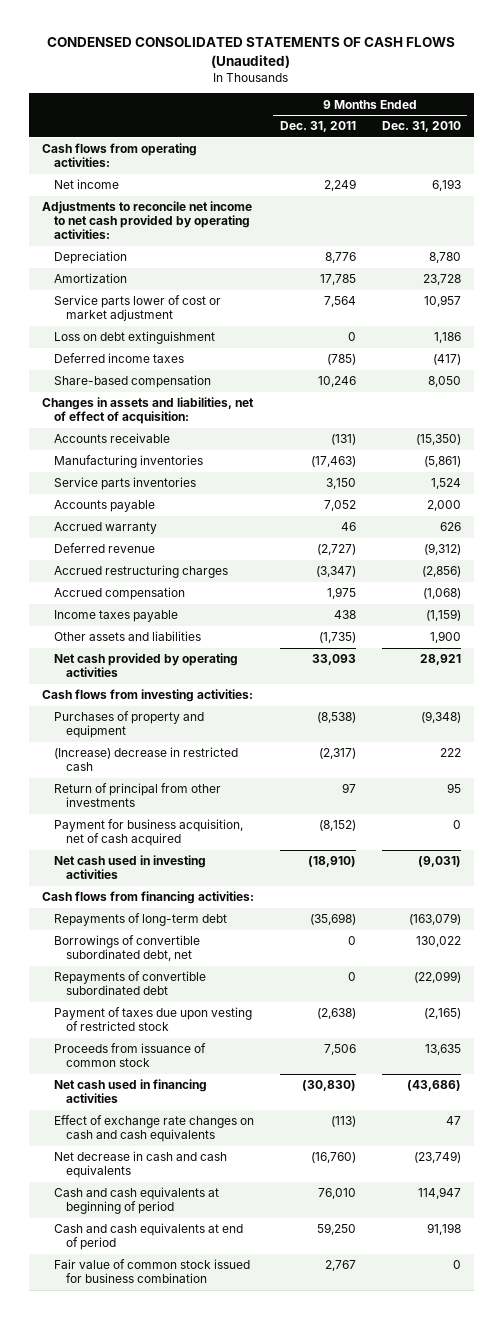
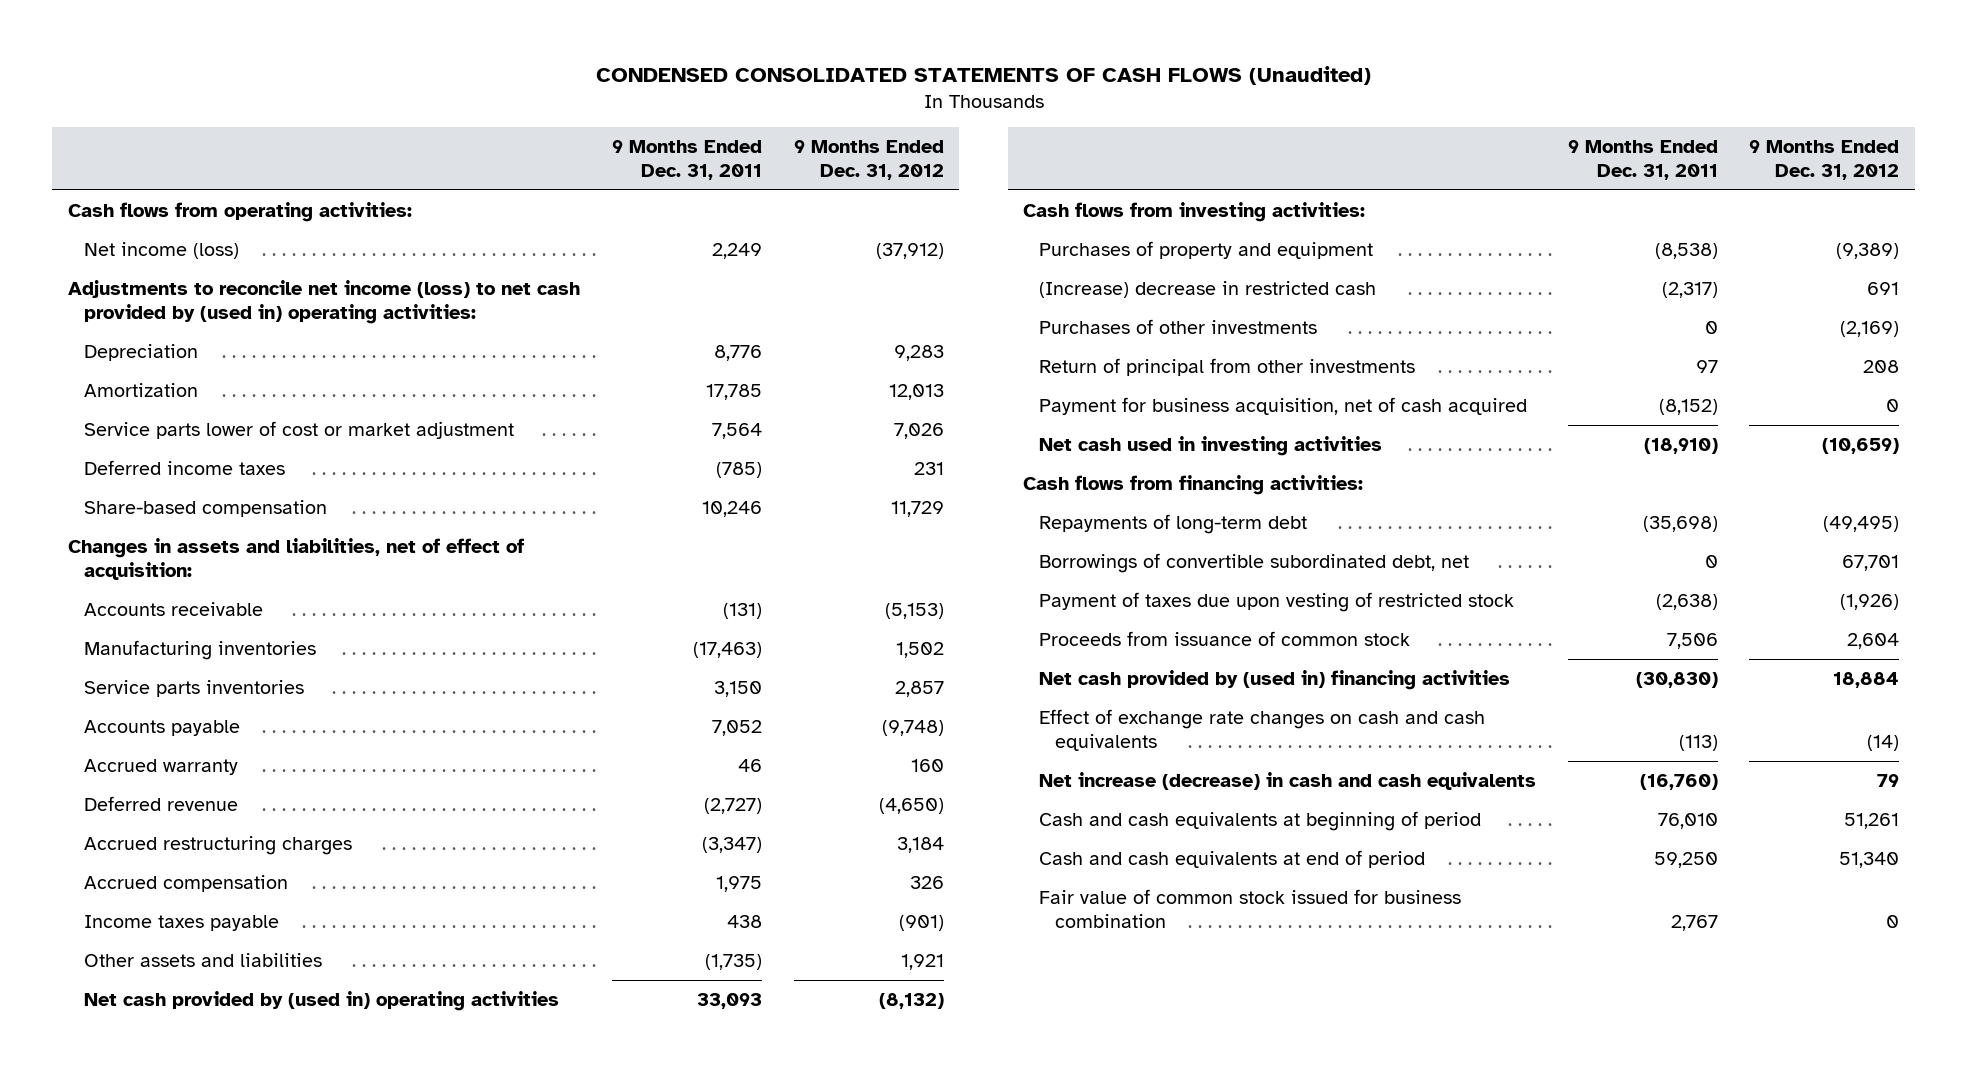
[381,121,461,133] Dec. 31, 2010 -> none
none -> [793,140,944,180] 9 Months Ended Dec. 31, 2012
[53,179,119,190] Net income -> [83,242,239,260] Net income (loss)
[41,201,252,240] Adjustments to reconcile net income to net cash provided by operating activities: -> [67,280,580,324] Adjustments to reconcile net income (loss) to net cash provided by (used in) operating activities:
[53,331,215,345] Loss on debt extinguishment -> none
[53,653,238,678] Net cash provided by operating activities -> [83,991,559,1012] Net cash provided by (used in) operating activities
none -> [1039,319,1318,335] Purchases of other investments
[53,971,206,996] Repayments of convertible subordinated debt -> none
[53,1079,207,1104] Net cash used in financing activities -> [1039,670,1511,691] Net cash provided by (used in) financing activities
[53,1151,227,1179] Net decrease in cash and cash equivalents -> [1039,772,1537,791] Net increase (decrease) in cash and cash equivalents

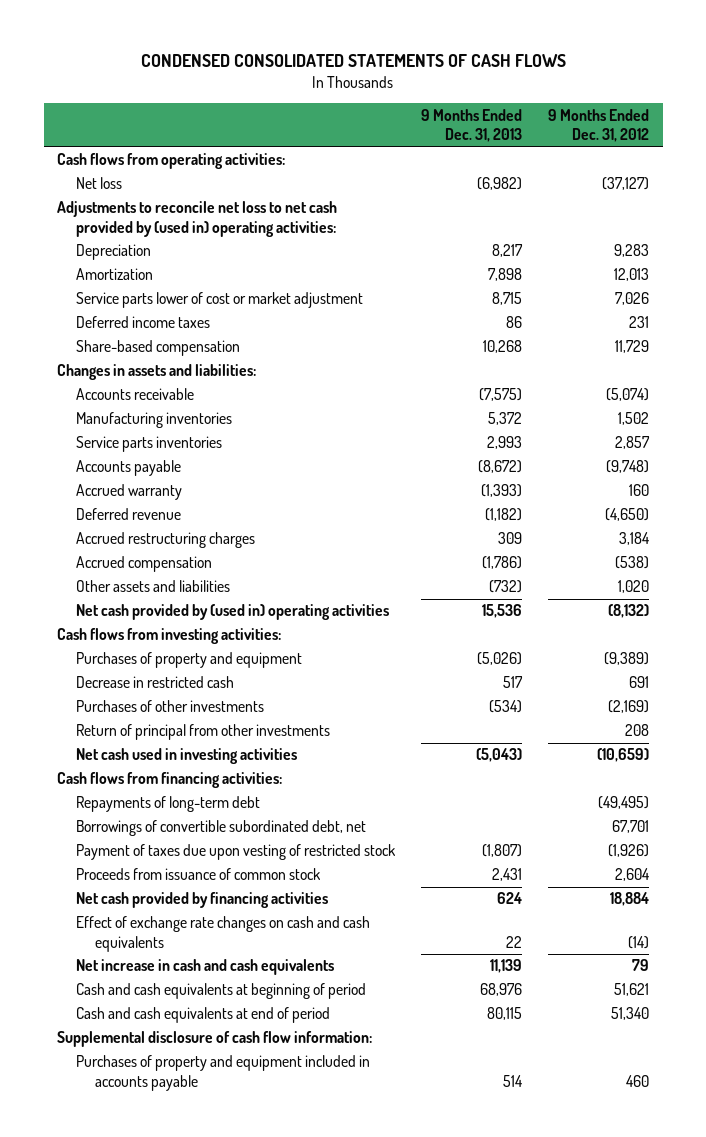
[595,65,1371,85] CONDENSED CONSOLIDATED STATEMENTS OF CASH FLOWS (Unaudited) -> [141,54,567,68] CONDENSED CONSOLIDATED STATEMENTS OF CASH FLOWS
[612,140,763,180] 9 Months Ended Dec. 31, 2011 -> none
none -> [421,108,523,143] 9 Months Ended Dec. 31, 2013
[83,242,239,260] Net income (loss) -> [75,177,122,190] Net loss
[875,243,944,260] (37,912) -> [602,177,650,191] (37,127)
[67,280,580,324] Adjustments to reconcile net income (loss) to net cash provided by (used in) operating activities: -> [56,201,337,238] Adjustments to reconcile net loss to net cash provided by (used in) operating activities:
[67,538,524,580] Changes in assets and liabilities, net of effect of acquisition: -> [56,364,256,381] Changes in assets and liabilities:
[884,603,944,620] (5,153) -> [606,388,650,402] (5,074)
[83,915,279,932] Income taxes payable -> none
[909,876,944,890] 326 -> [615,556,650,570] (538)
[900,954,944,971] 1,921 -> [618,580,650,594] 1,020
[1039,281,1377,299] (Increase) decrease in restricted cash -> [75,676,234,689] Decrease in restricted cash
[1039,397,1528,416] Payment for business acquisition, net of cash acquired -> none
[1039,670,1511,691] Net cash provided by (used in) financing activities -> [75,892,328,909] Net cash provided by financing activities
[1039,772,1537,791] Net increase (decrease) in cash and cash equivalents -> [75,959,334,976] Net increase in cash and cash equivalents
[1844,813,1900,830] 51,261 -> [614,983,650,997] 51,621
[1039,889,1462,928] Fair value of common stock issued for business combination -> none
none -> [56,1031,372,1048] Supplemental disclosure of cash flow information:
none -> [75,1055,370,1092] Purchases of property and equipment included in accounts payable

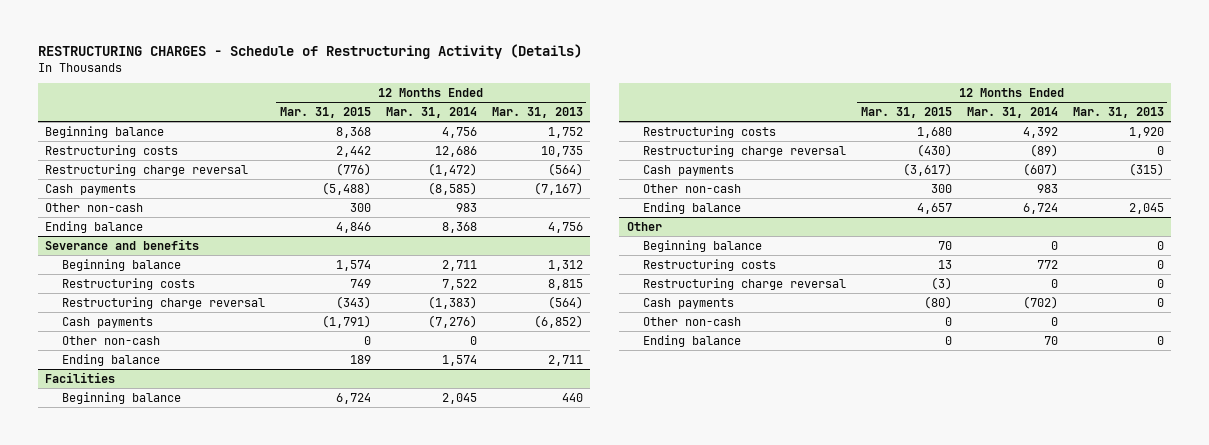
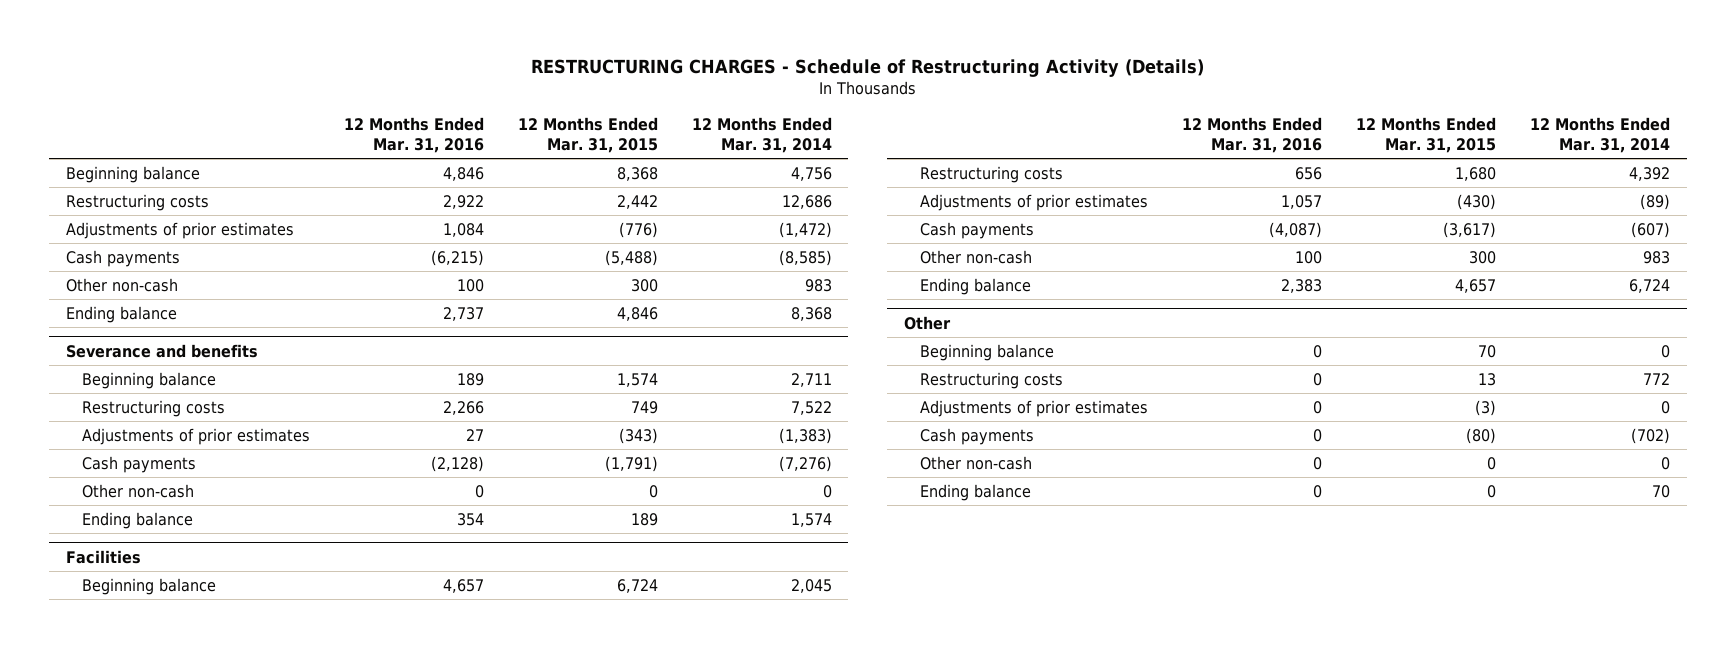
[491,106,583,118] Mar. 31, 2013 -> none
none -> [343,116,484,153] 12 Months Ended Mar. 31, 2016
[45,163,249,176] Restructuring charge reversal -> [66,221,295,239] Adjustments of prior estimates
[61,296,265,309] Restructuring charge reversal -> [81,427,310,445] Adjustments of prior estimates
[642,144,846,157] Restructuring charge reversal -> [920,193,1149,211] Adjustments of prior estimates
[642,277,846,290] Restructuring charge reversal -> none
none -> [920,399,1149,417] Adjustments of prior estimates

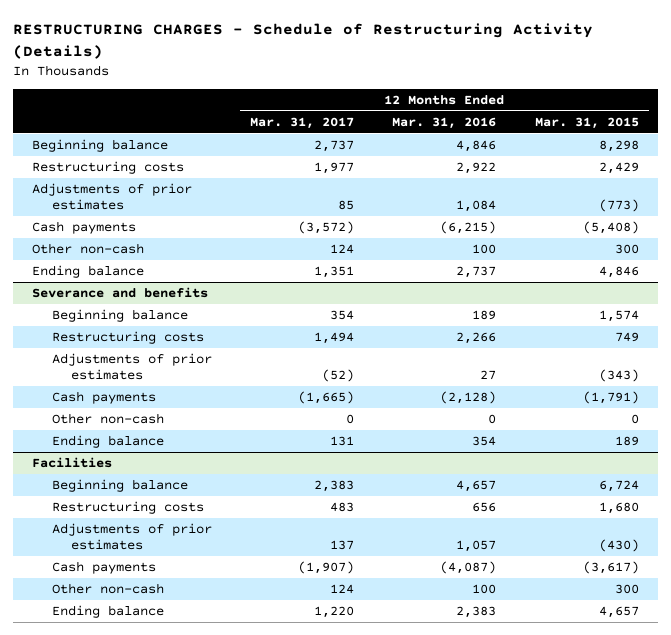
[691,116,832,153] 12 Months Ended Mar. 31, 2014 -> none
none -> [250,116,355,129] Mar. 31, 2017
[616,166,658,181] 8,368 -> [598,140,639,153] 8,298
[616,194,658,209] 2,442 -> [598,162,639,175] 2,429
[618,221,658,238] (776) -> [598,199,639,213] (773)
[604,249,658,266] (5,488) -> [582,221,639,235] (5,408)
[904,315,952,330] Other -> none
[920,343,1055,361] Beginning balance -> none
[920,371,1064,389] Restructuring costs -> none
[920,399,1149,417] Adjustments of prior estimates -> none
[920,427,1035,445] Cash payments -> none
[920,455,1033,470] Other non-cash -> none
[920,483,1032,501] Ending balance -> none

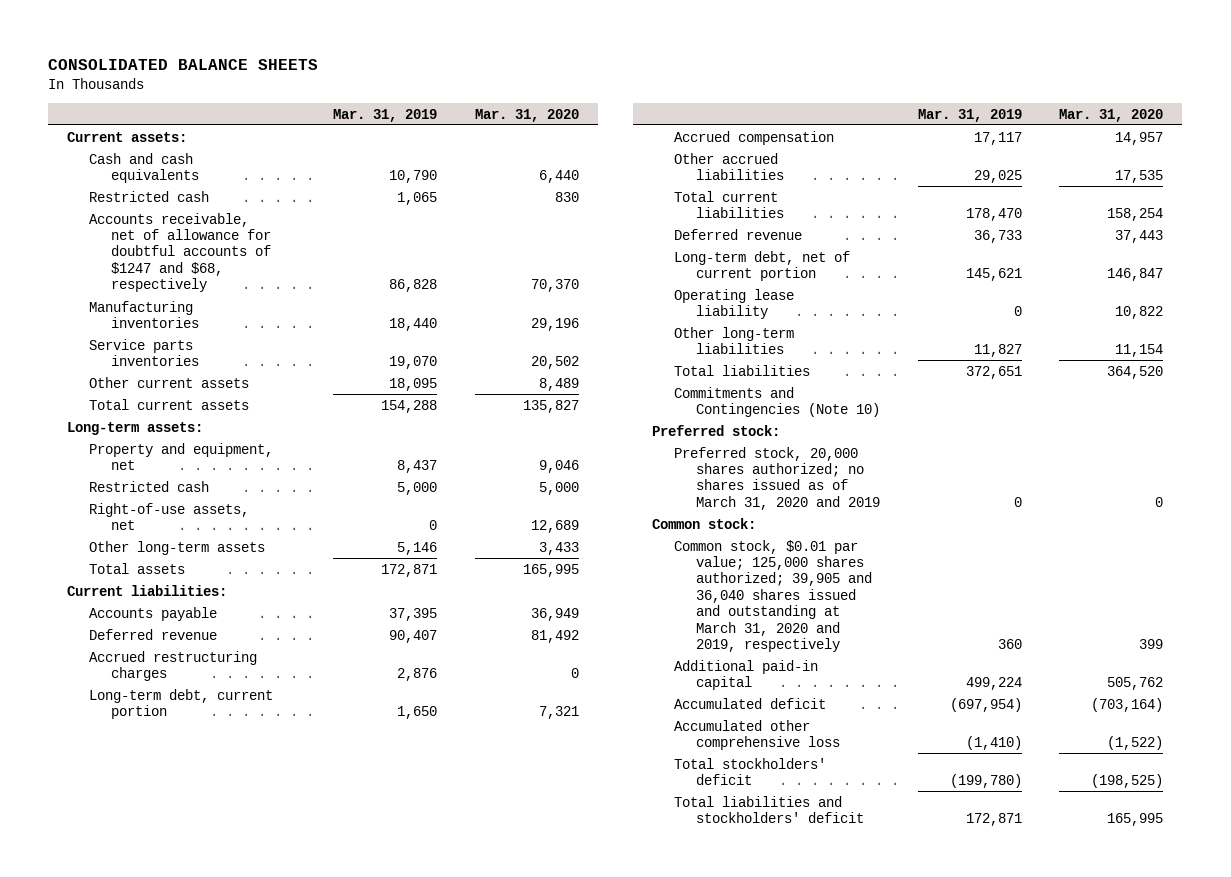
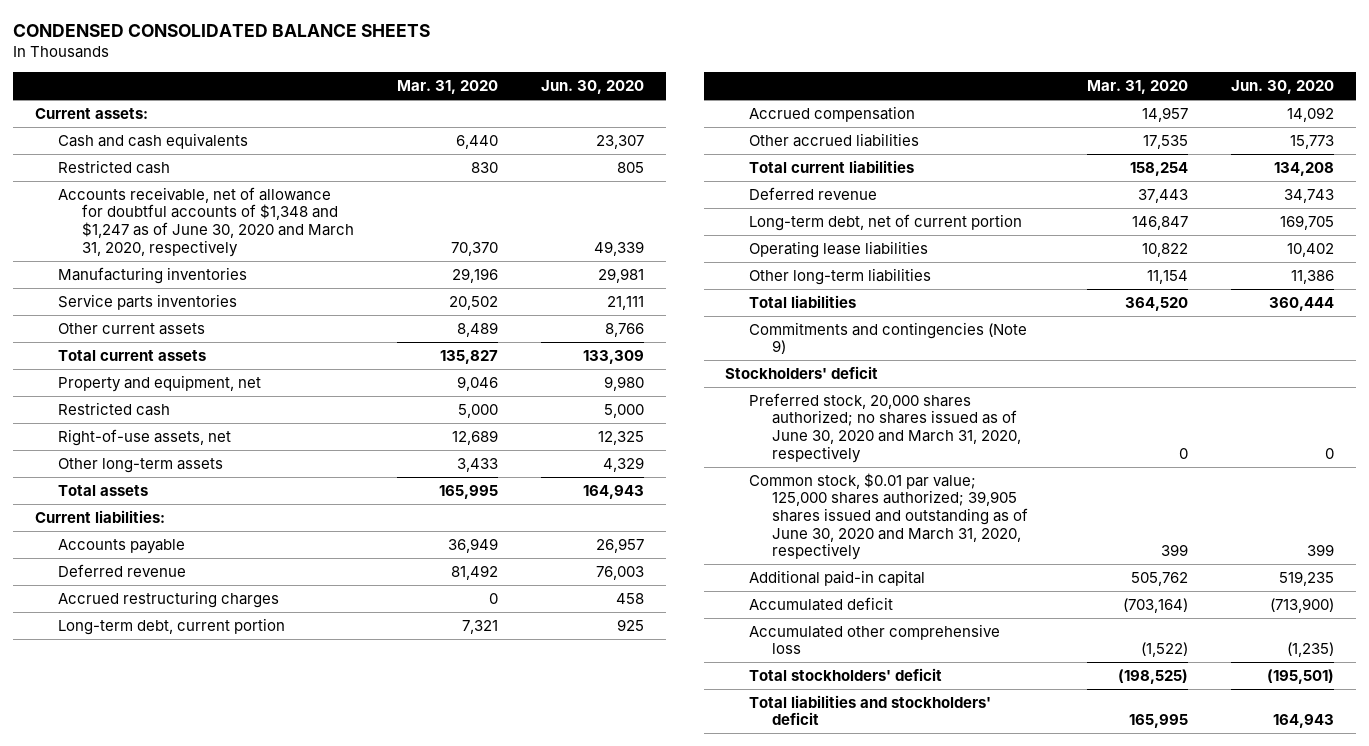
[48,59,319,71] CONSOLIDATED BALANCE SHEETS -> [13,23,431,37] CONDENSED CONSOLIDATED BALANCE SHEETS
[332,108,437,122] Mar. 31, 2019 -> none
none -> [541,80,645,95] Jun. 30, 2020
[89,212,272,293] Accounts receivable, net of allowance for doubtful accounts of $1247 and $68, respectively -> [58,186,354,257] Accounts receivable, net of allowance for doubtful accounts of $1,348 and $1,247 as of June 30, 2020 and March 31, 2020, respectively
[67,421,204,435] Long-term assets: -> none
[673,288,794,319] Operating lease liability -> [748,240,928,258] Operating lease liabilities
[651,424,780,436] Preferred stock: -> none
[651,517,756,529] Common stock: -> none
[673,386,880,417] Commitments and Contingencies (Note 10) -> [748,321,1027,355] Commitments and contingencies (Note 9)
none -> [725,365,879,379] Stockholders' deficit
[673,446,880,510] Preferred stock, 20,000 shares authorized; no shares issued as of March 31, 2020 and 2019 -> [748,392,1021,463] Preferred stock, 20,000 shares authorized; no shares issued as of June 30, 2020 and March 31, 2020, respectively
[673,539,872,653] Common stock, $0.01 par value; 125,000 shares authorized; 39,905 and 36,040 shares issued and outstanding at March 31, 2020 and 2019, respectively -> [748,472,1028,561] Common stock, $0.01 par value; 125,000 shares authorized; 39,905 shares issued and outstanding as of June 30, 2020 and March 31, 2020, respectively

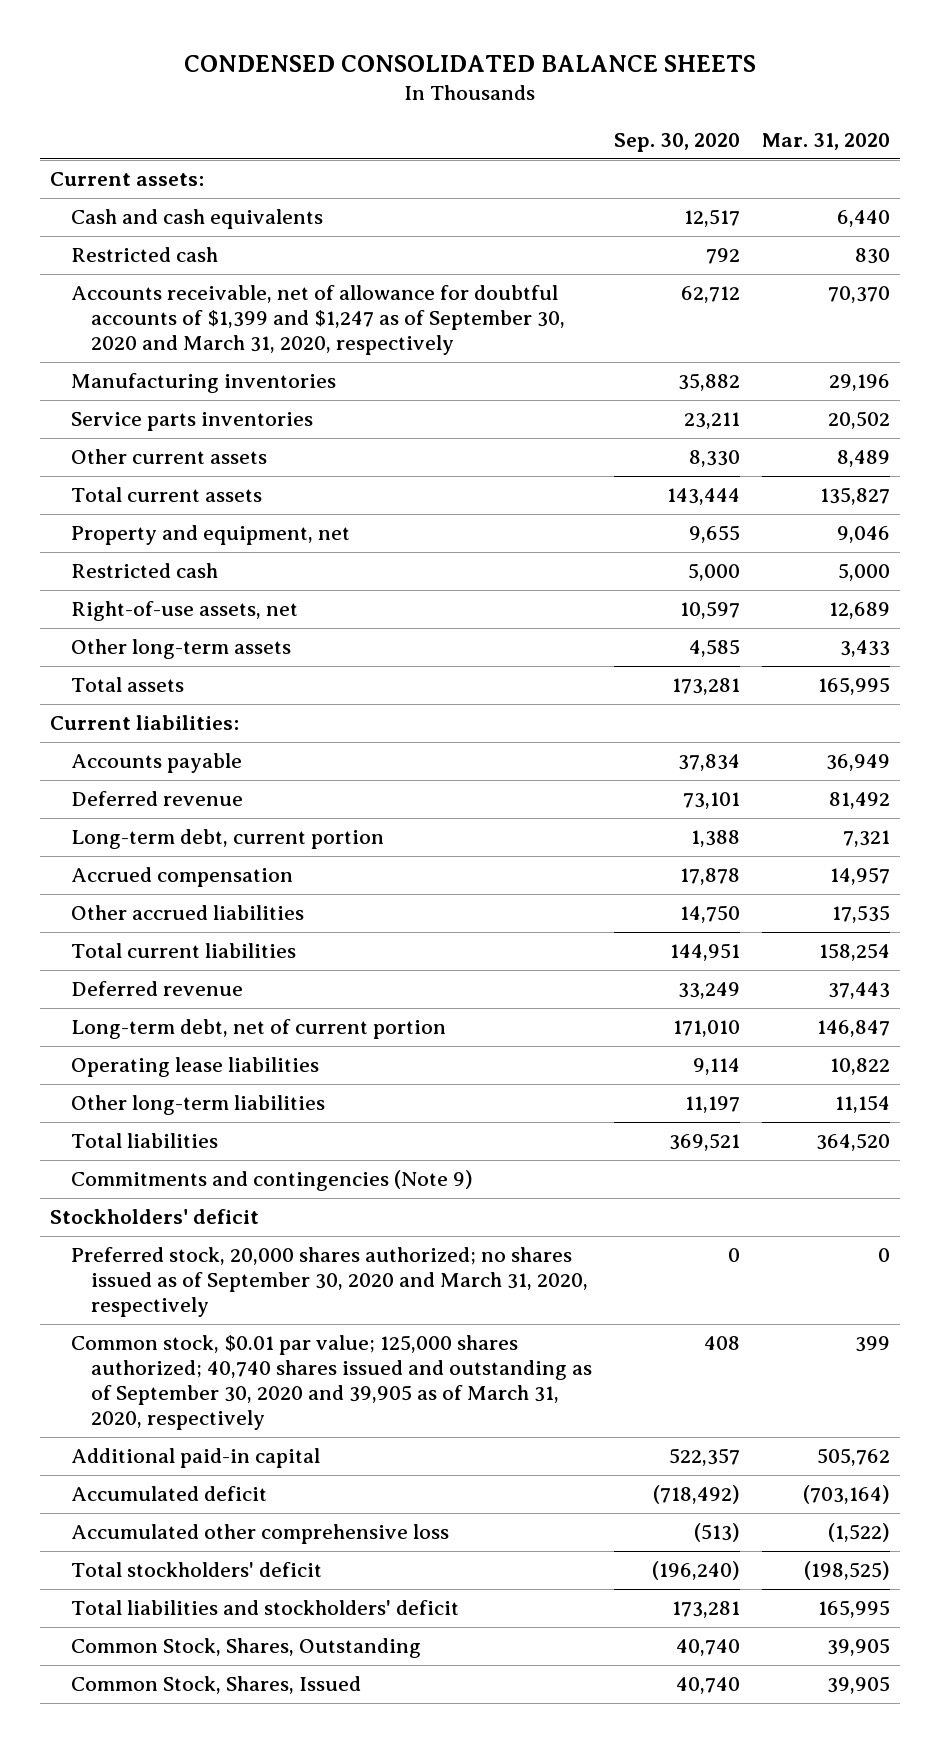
[541,80,645,95] Jun. 30, 2020 -> none
none -> [614,132,741,152] Sep. 30, 2020
[58,186,354,257] Accounts receivable, net of allowance for doubtful accounts of $1,348 and $1,247 as of June 30, 2020 and March 31, 2020, respectively -> [70,285,566,356] Accounts receivable, net of allowance for doubtful accounts of $1,399 and $1,247 as of September 30, 2020 and March 31, 2020, respectively
[58,590,280,608] Accrued restructuring charges -> none
[748,392,1021,463] Preferred stock, 20,000 shares authorized; no shares issued as of June 30, 2020 and March 31, 2020, respectively -> [70,1247,589,1318] Preferred stock, 20,000 shares authorized; no shares issued as of September 30, 2020 and March 31, 2020, respectively
[748,472,1028,561] Common stock, $0.01 par value; 125,000 shares authorized; 39,905 shares issued and outstanding as of June 30, 2020 and March 31, 2020, respectively -> [70,1335,593,1431] Common stock, $0.01 par value; 125,000 shares authorized; 40,740 shares issued and outstanding as of September 30, 2020 and 39,905 as of March 31, 2020, respectively
none -> [70,1638,421,1659] Common Stock, Shares, Outstanding
none -> [70,1676,361,1695] Common Stock, Shares, Issued

